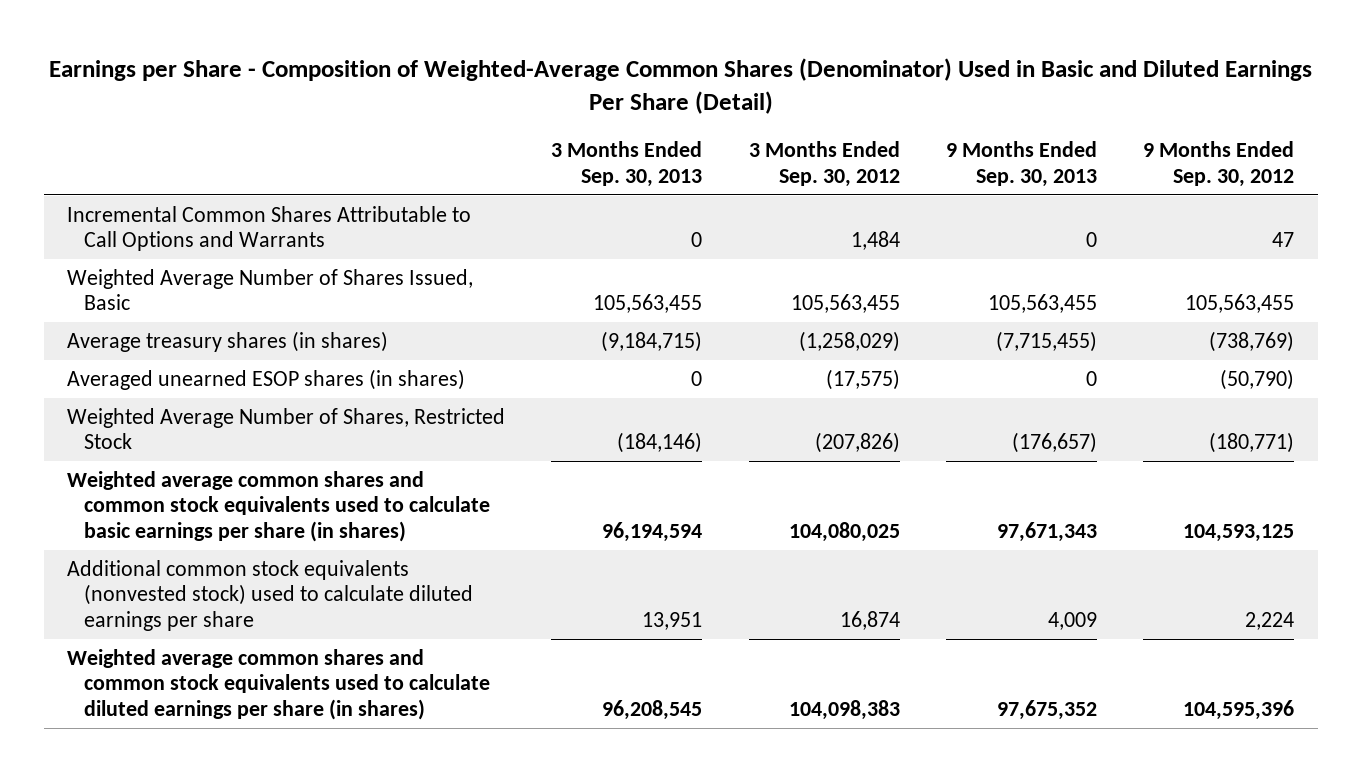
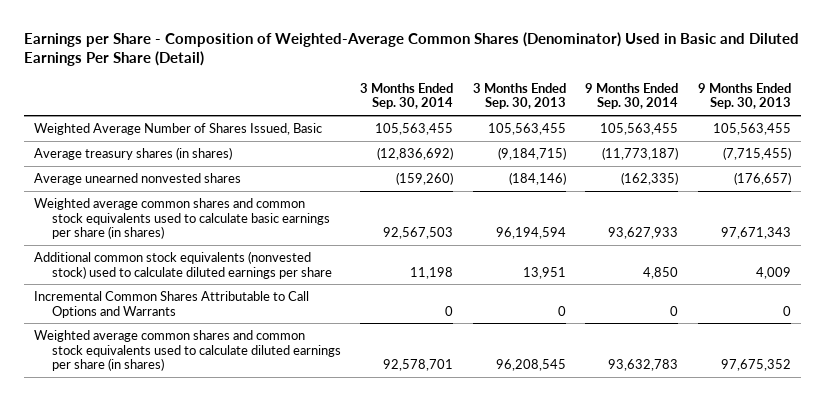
[748,141,900,187] 3 Months Ended Sep. 30, 2012 -> none
[1143,141,1295,187] 9 Months Ended Sep. 30, 2012 -> none
none -> [360,82,454,110] 3 Months Ended Sep. 30, 2014
none -> [585,82,679,110] 9 Months Ended Sep. 30, 2014
[66,368,465,390] Averaged unearned ESOP shares (in shares) -> none
[66,407,505,450] Weighted Average Number of Shares, Restricted Stock -> [33,172,241,185] Average unearned nonvested shares
[66,205,471,252] Incremental Common Shares Attributable to Call Options and Warrants -> [33,290,309,318] Incremental Common Shares Attributable to Call Options and Warrants

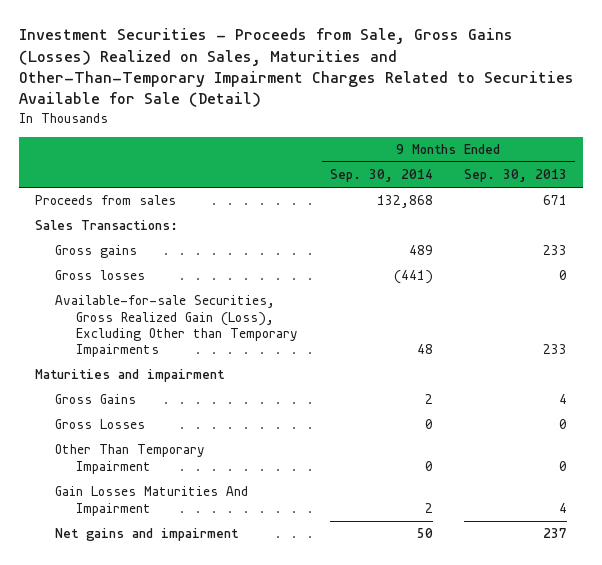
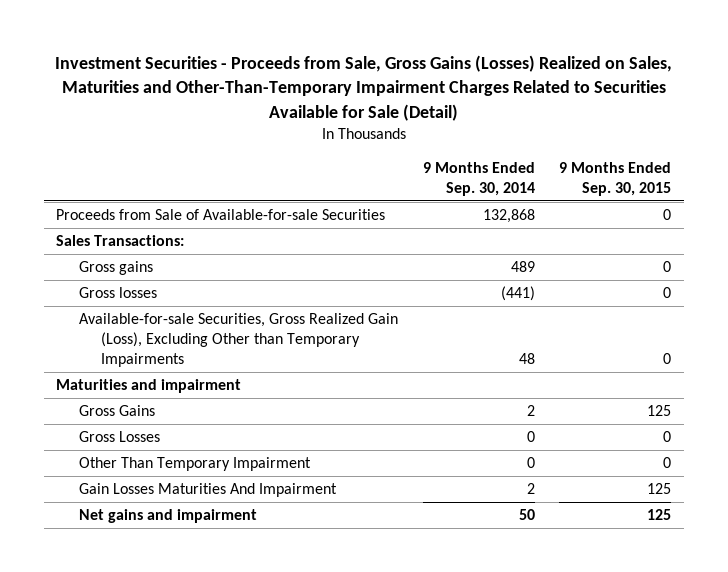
[463,169,567,183] Sep. 30, 2013 -> none
none -> [559,162,672,197] 9 Months Ended Sep. 30, 2015
[34,195,176,206] Proceeds from sales -> [56,209,386,221] Proceeds from Sale of Available-for-sale Securities

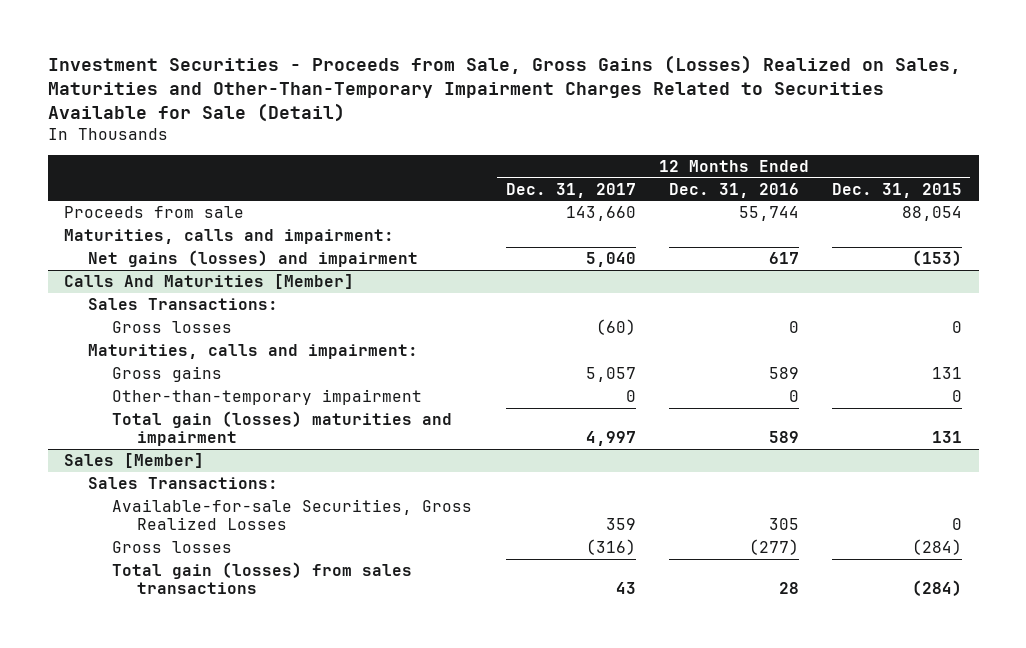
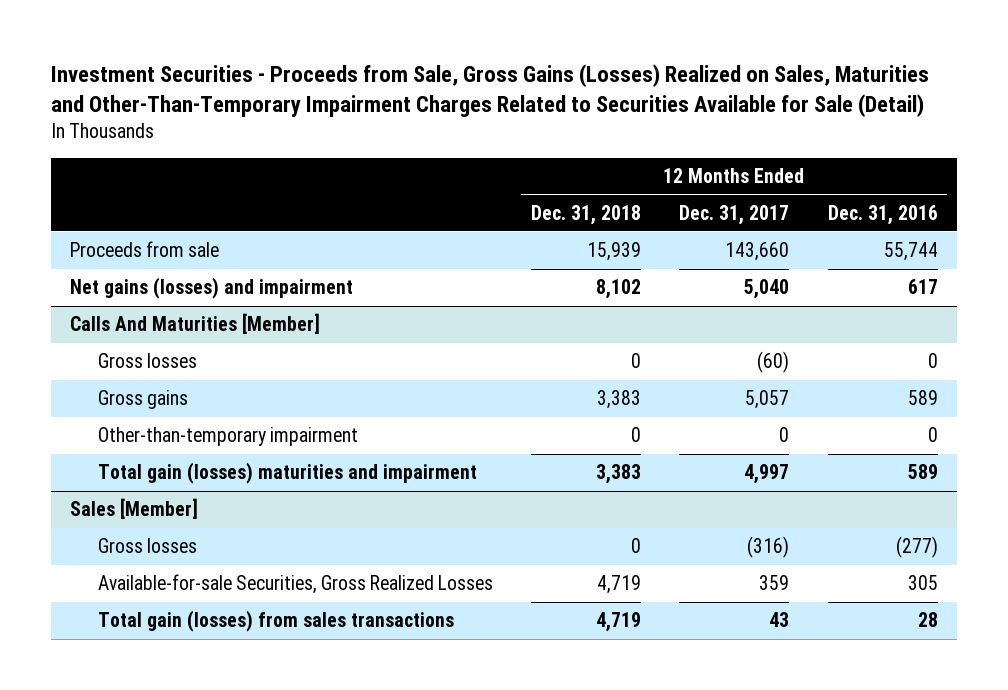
[832,182,963,198] Dec. 31, 2015 -> none
none -> [530,204,641,225] Dec. 31, 2018
[64,228,395,244] Maturities, calls and impairment: -> none
[88,297,279,310] Sales Transactions: -> none
[88,343,419,359] Maturities, calls and impairment: -> none
[88,476,279,489] Sales Transactions: -> none
[112,498,473,530] Available-for-sale Securities, Gross Realized Losses -> [97,574,493,595] Available-for-sale Securities, Gross Realized Losses

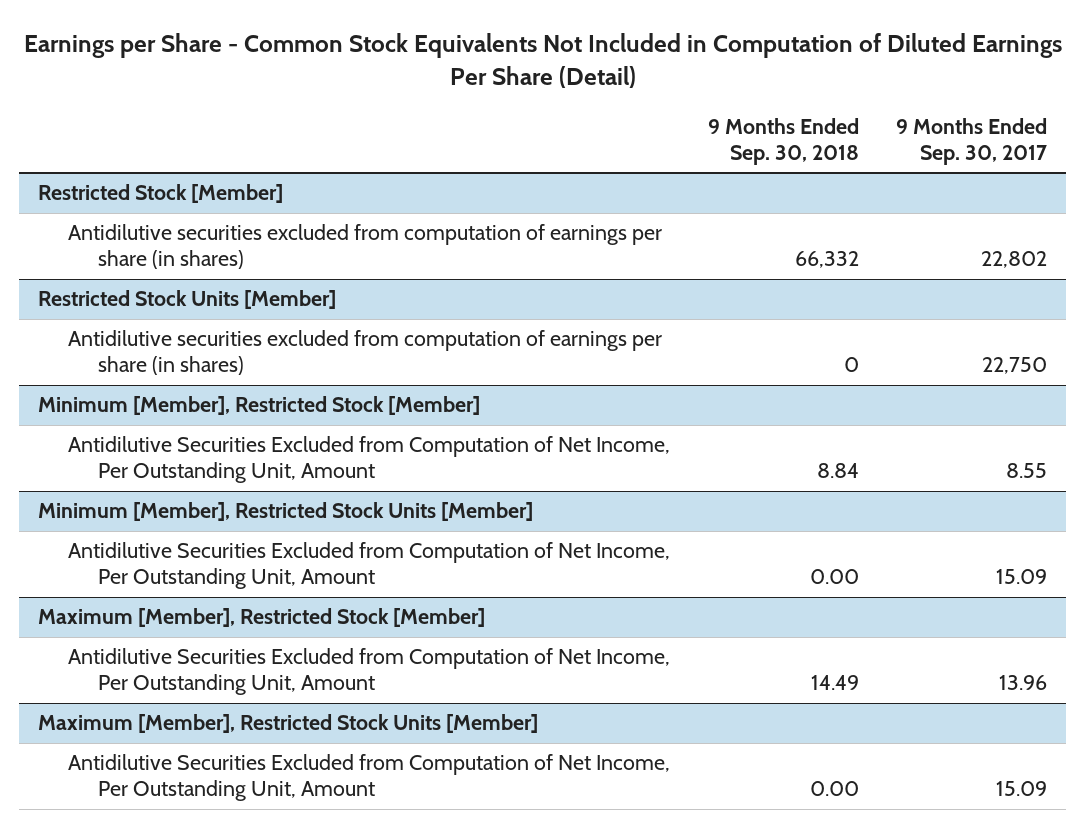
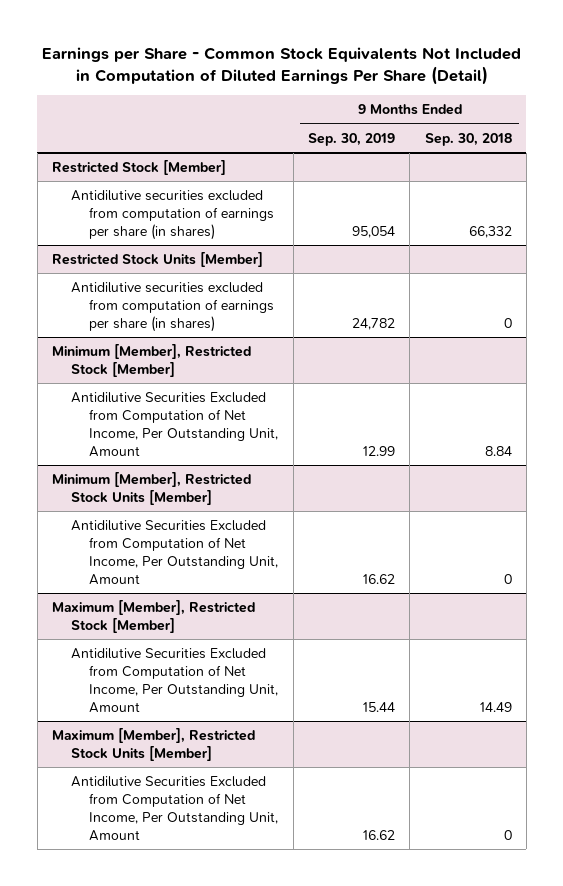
[896,118,1048,165] 9 Months Ended Sep. 30, 2017 -> none
none -> [307,132,395,146] Sep. 30, 2019
[809,569,859,585] 0.00 -> [503,573,512,584] 0
[809,781,859,797] 0.00 -> [503,829,512,840] 0

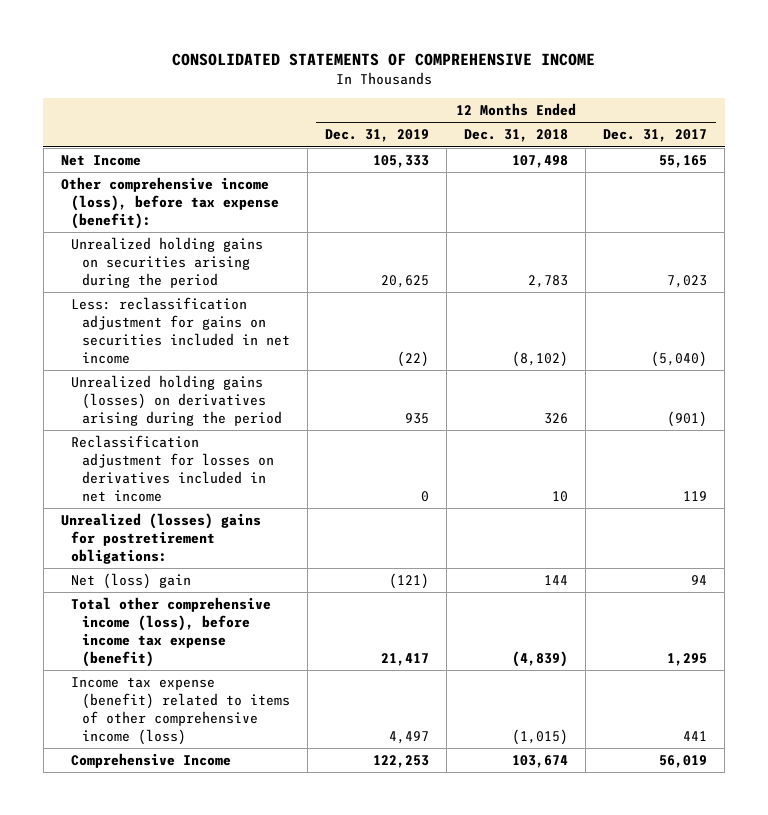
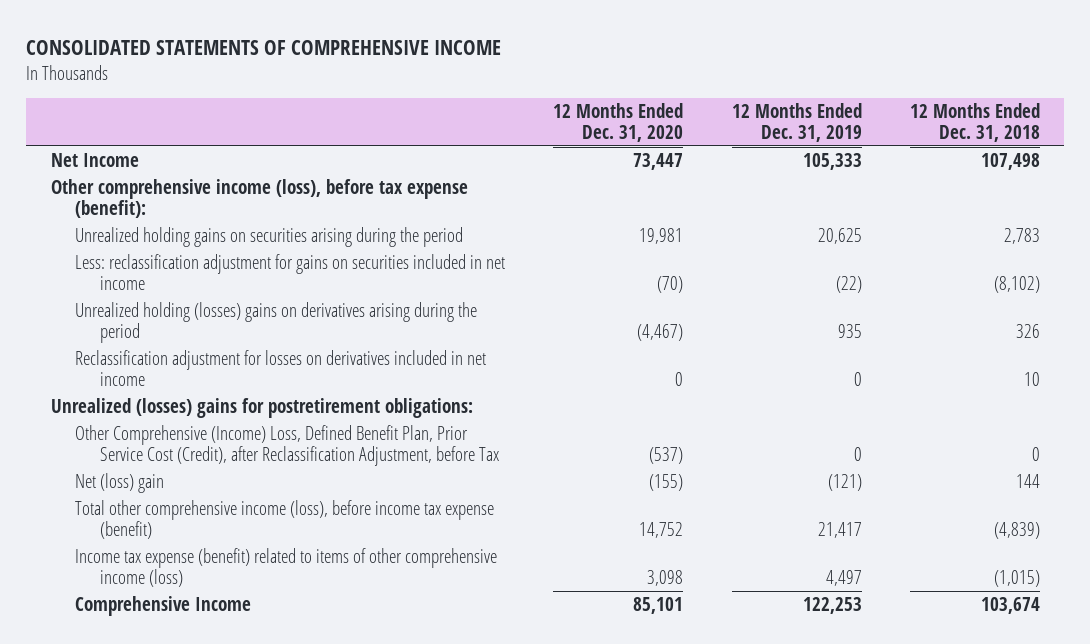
[603,129,708,143] Dec. 31, 2017 -> none
none -> [553,102,684,143] 12 Months Ended Dec. 31, 2020
[71,375,282,426] Unrealized holding gains (losses) on derivatives arising during the period -> [75,301,478,344] Unrealized holding (losses) gains on derivatives arising during the period
none -> [75,424,499,467] Other Comprehensive (Income) Loss, Defined Benefit Plan, Prior Service Cost (Credit), after Reclassification Adjustment, before Tax

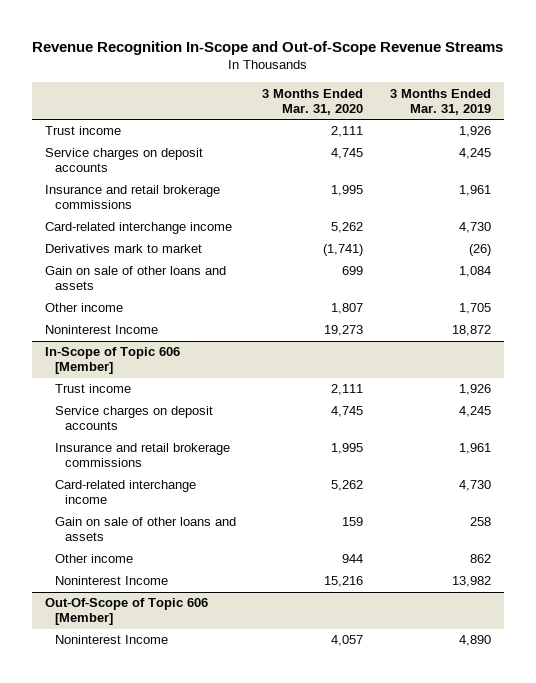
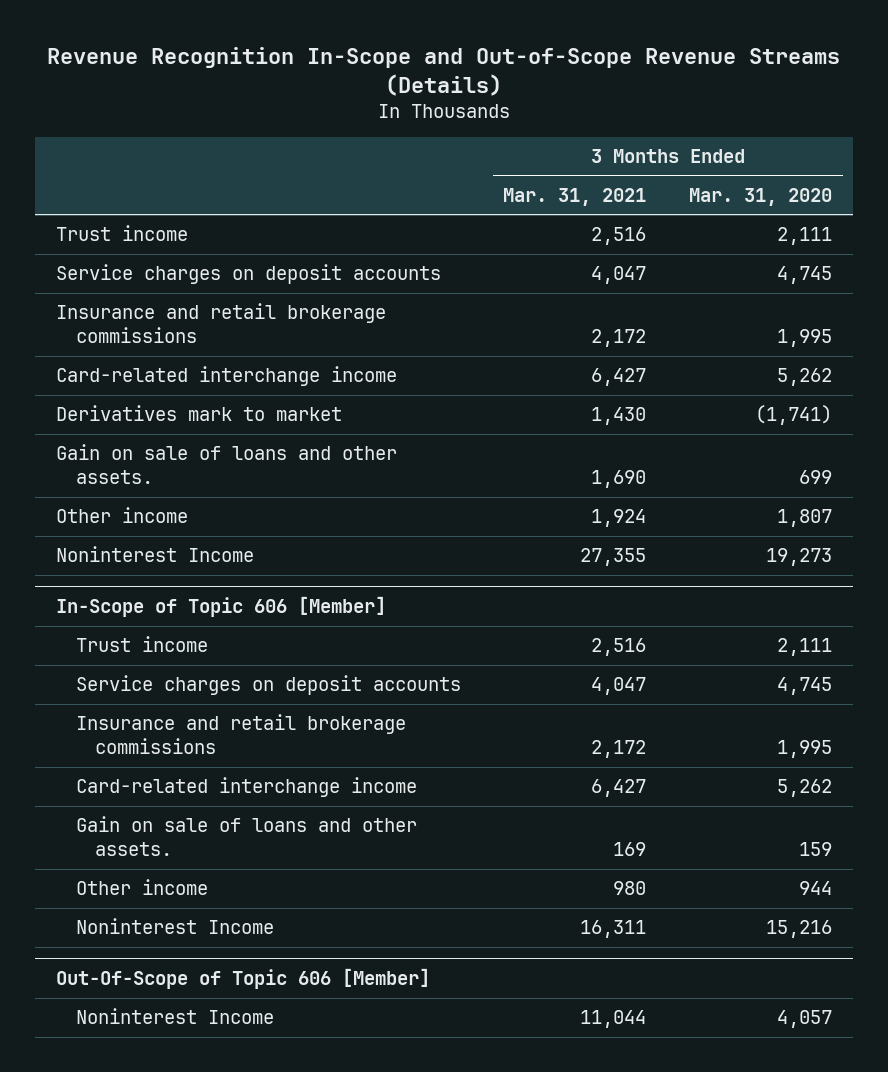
[31,40,503,55] Revenue Recognition In-Scope and Out-of-Scope Revenue Streams -> [47,46,841,96] Revenue Recognition In-Scope and Out-of-Scope Revenue Streams (Details)
[389,88,491,115] 3 Months Ended Mar. 31, 2019 -> none
none -> [503,187,647,206] Mar. 31, 2021
[44,266,226,291] Gain on sale of other loans and assets -> [56,444,398,485] Gain on sale of loans and other assets.
[54,517,236,542] Gain on sale of other loans and assets -> [75,816,417,857] Gain on sale of loans and other assets.

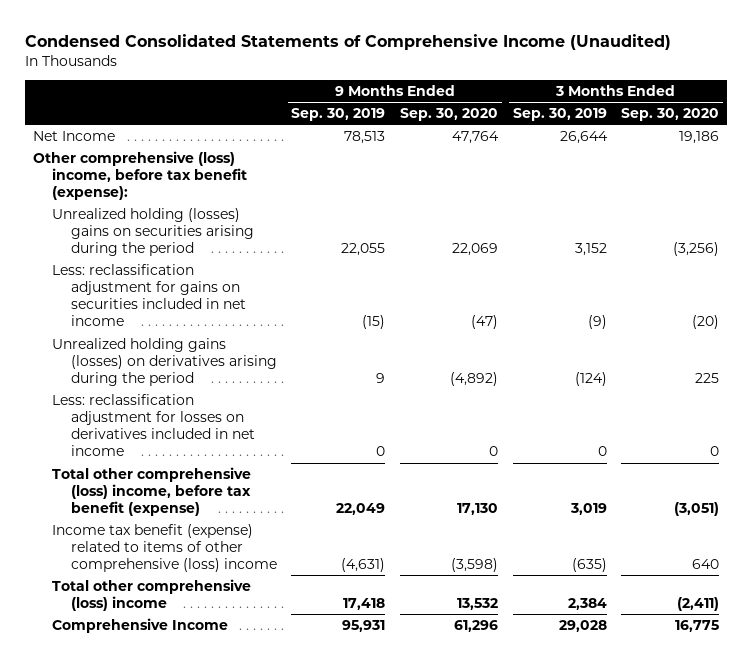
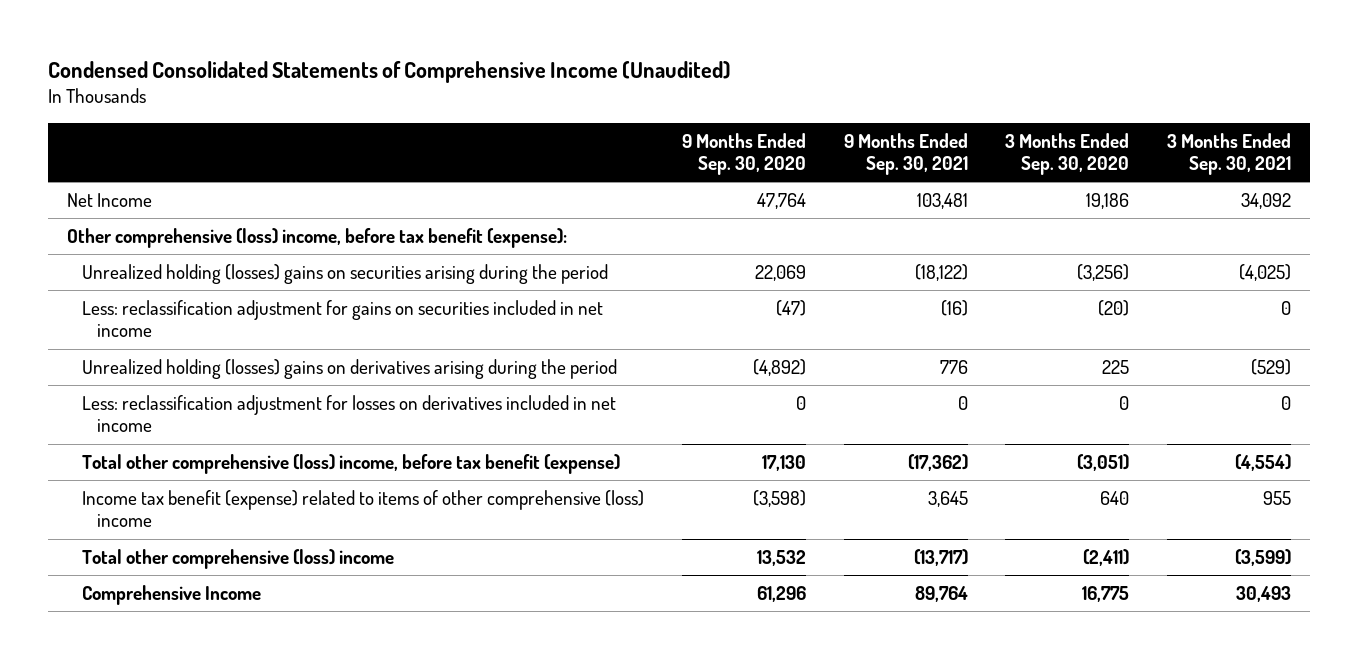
[291,108,386,122] Sep. 30, 2019 -> none
[512,108,607,122] Sep. 30, 2019 -> none
none -> [843,132,968,175] 9 Months Ended Sep. 30, 2021
none -> [1167,132,1292,175] 3 Months Ended Sep. 30, 2021
[51,338,277,387] Unrealized holding gains (losses) on derivatives arising during the period -> [81,359,617,380] Unrealized holding (losses) gains on derivatives arising during the period

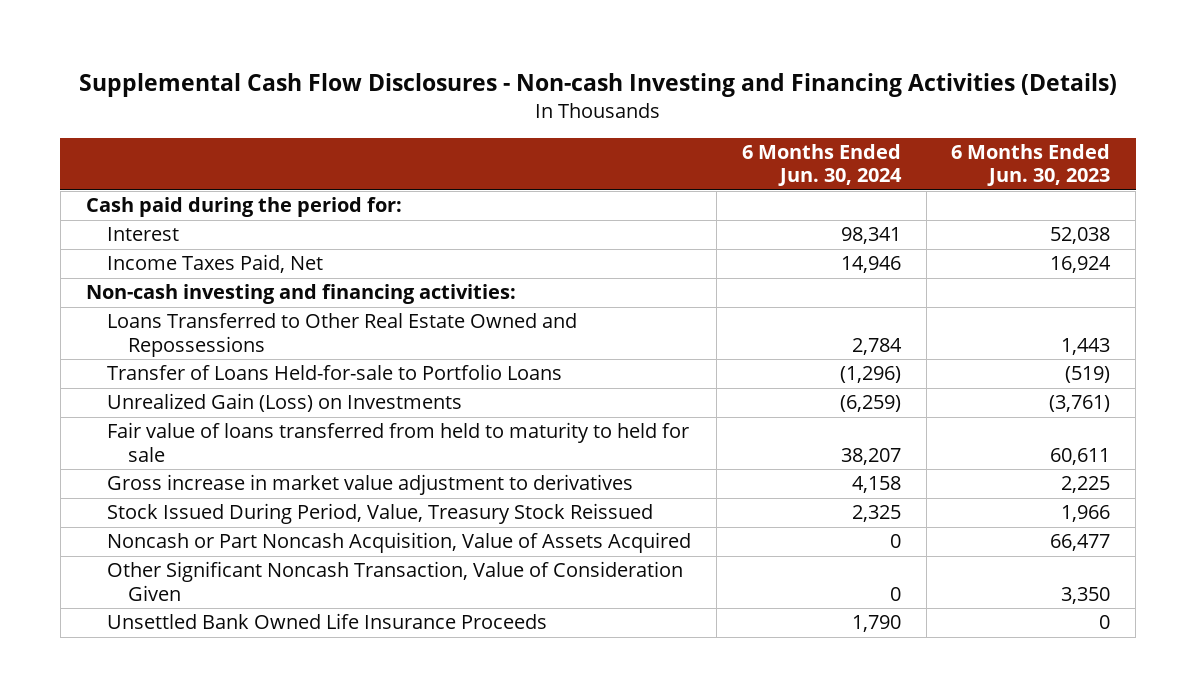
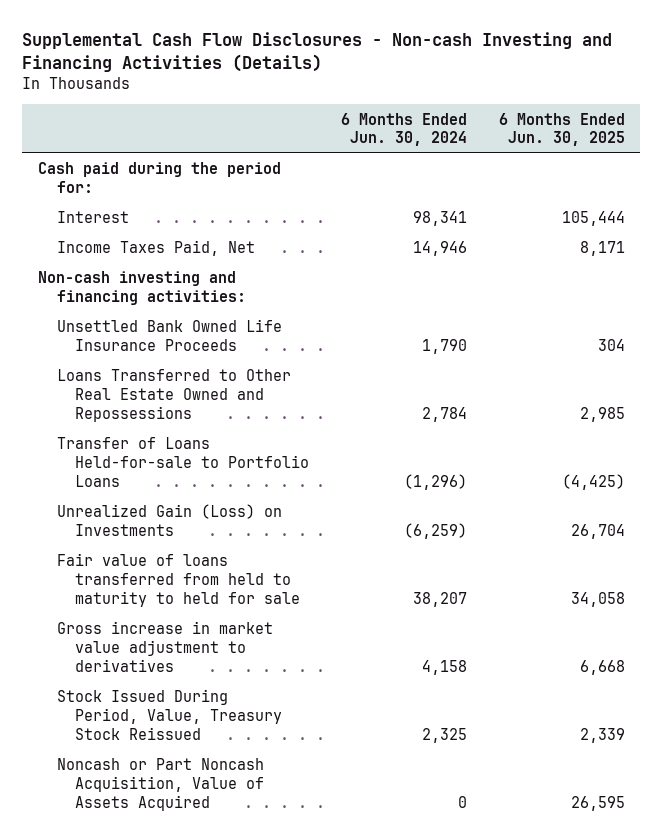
[951,144,1111,187] 6 Months Ended Jun. 30, 2023 -> none
none -> [498,112,625,147] 6 Months Ended Jun. 30, 2025
[106,613,547,630] Unsettled Bank Owned Life Insurance Proceeds -> [56,319,282,352] Unsettled Bank Owned Life Insurance Proceeds
[106,561,683,601] Other Significant Noncash Transaction, Value of Consideration Given -> none

